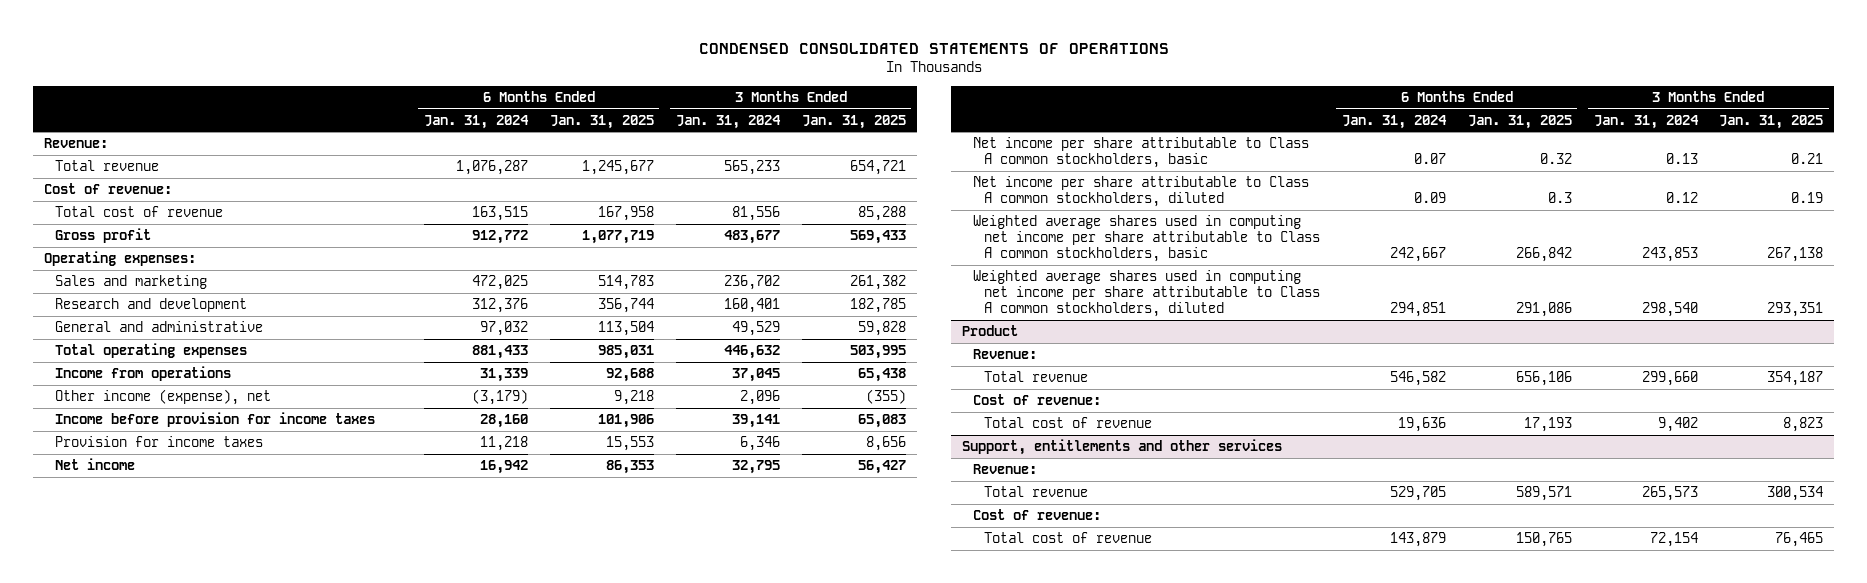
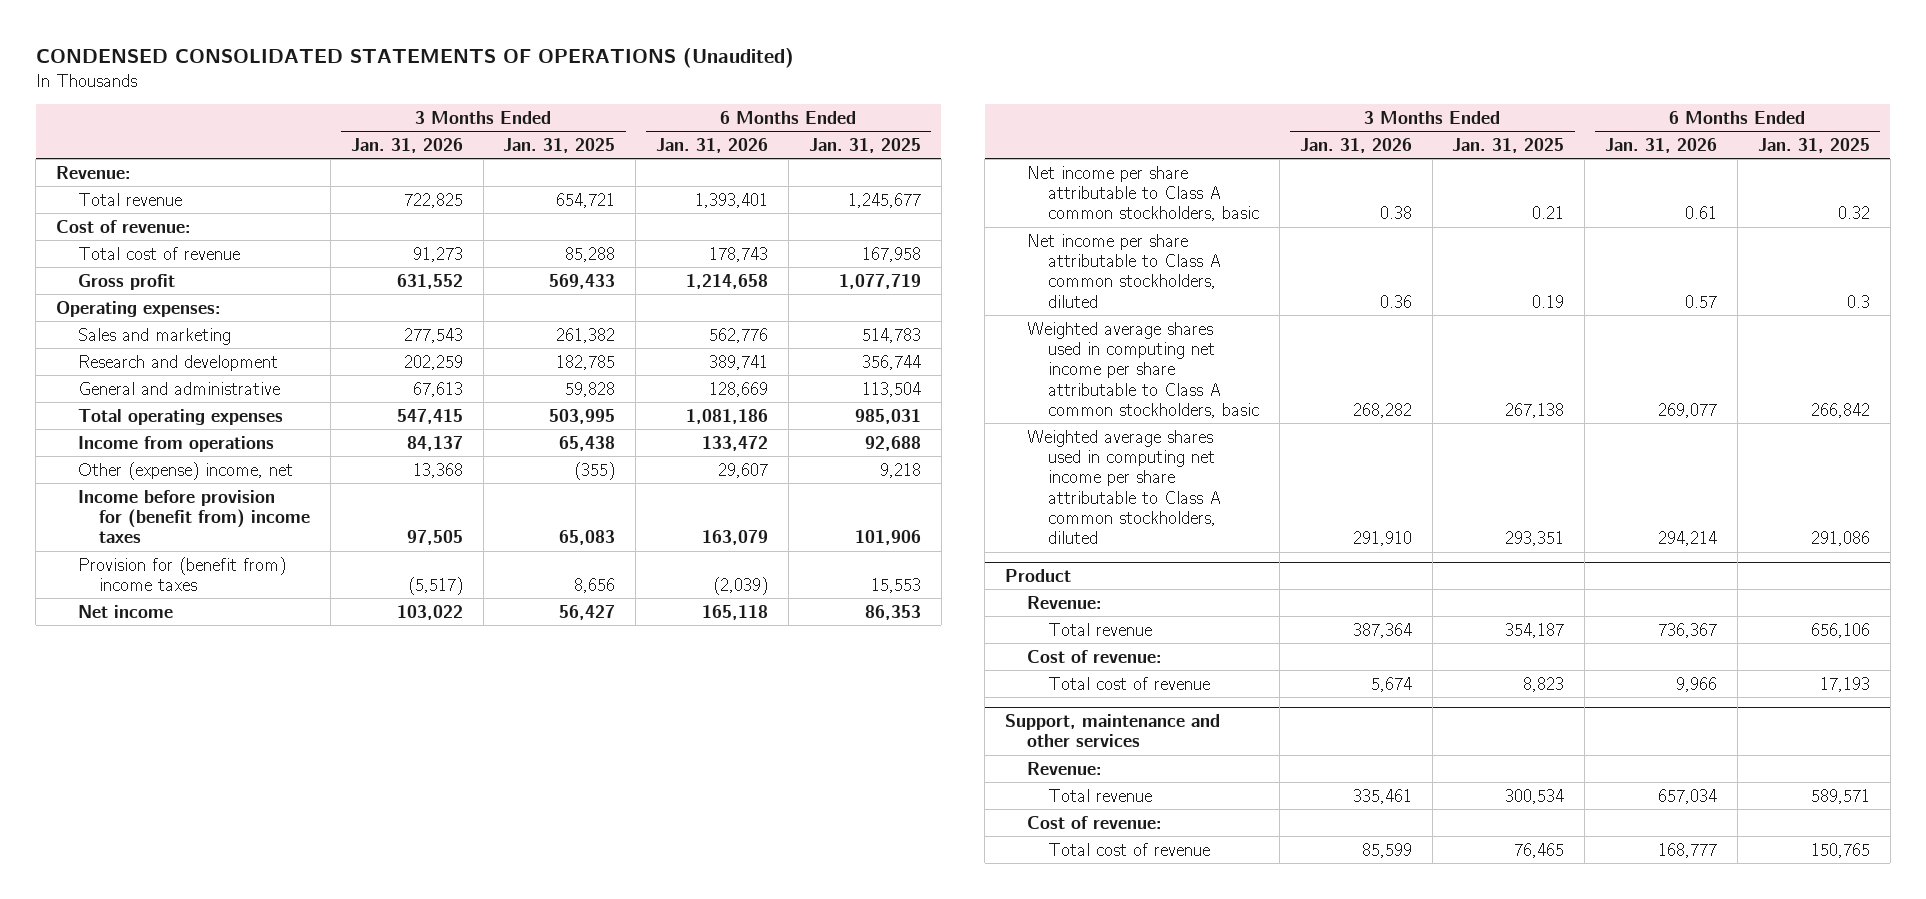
[698,42,1169,54] CONDENSED CONSOLIDATED STATEMENTS OF OPERATIONS -> [35,48,794,69] CONDENSED CONSOLIDATED STATEMENTS OF OPERATIONS (Unaudited)
[423,114,529,129] Jan. 31, 2024 -> none
[675,114,781,129] Jan. 31, 2024 -> none
none -> [350,138,463,154] Jan. 31, 2026
none -> [656,138,769,154] Jan. 31, 2026
[54,389,271,406] Other income (expense), net -> [77,461,293,480] Other (expense) income, net
[54,412,375,428] Income before provision for income taxes -> [77,489,311,544] Income before provision for (benefit from) income taxes
[54,436,263,448] Provision for income taxes -> [77,556,286,591] Provision for (benefit from) income taxes
[961,439,1282,456] Support, entitlements and other services -> [1005,713,1221,748] Support, maintenance and other services

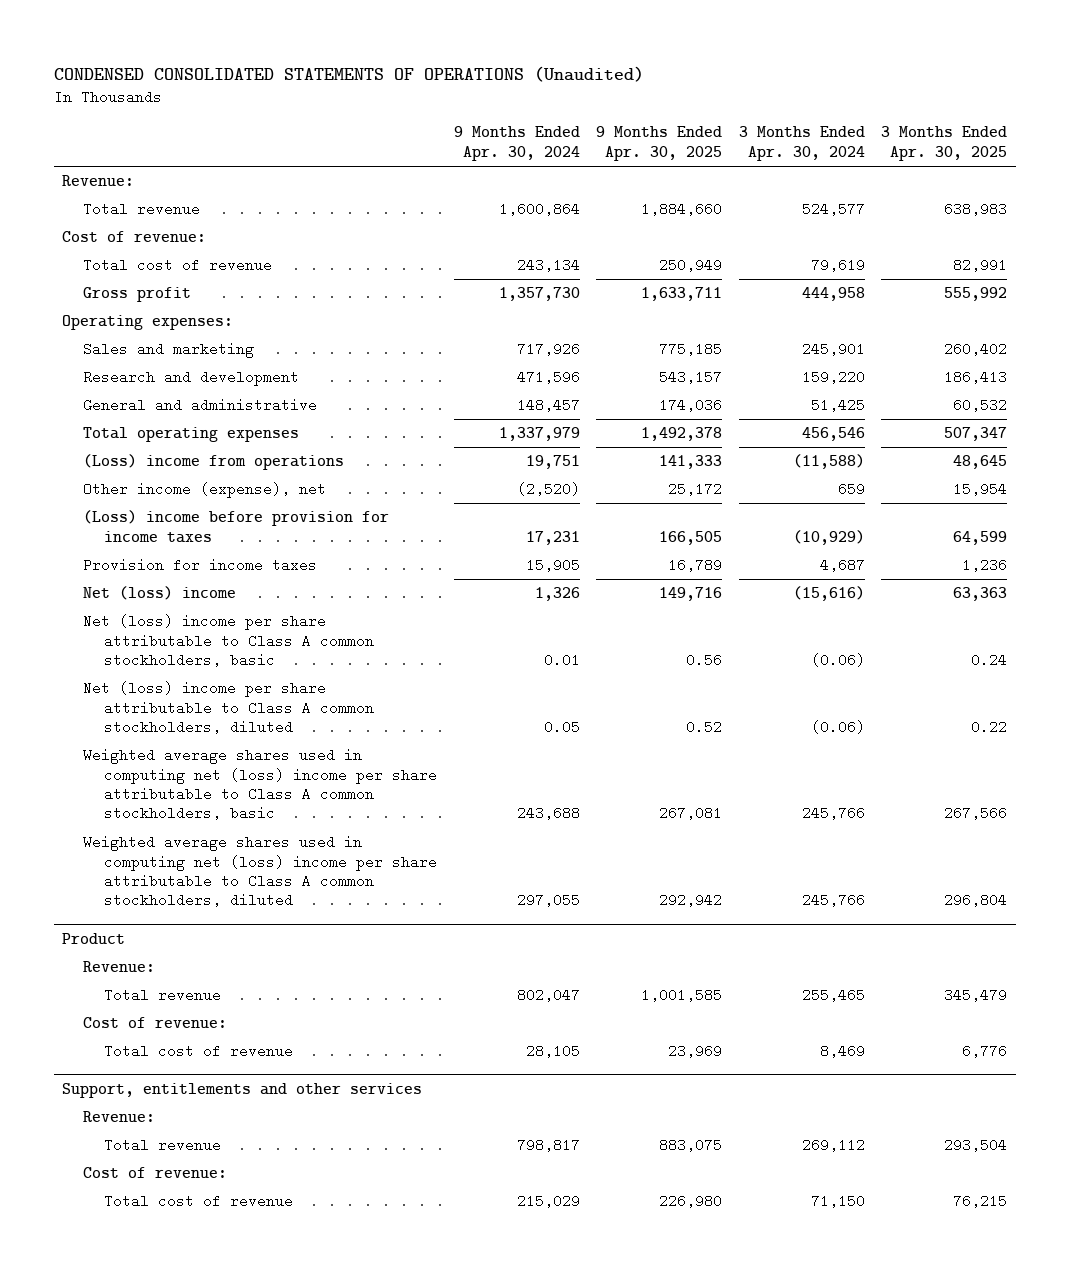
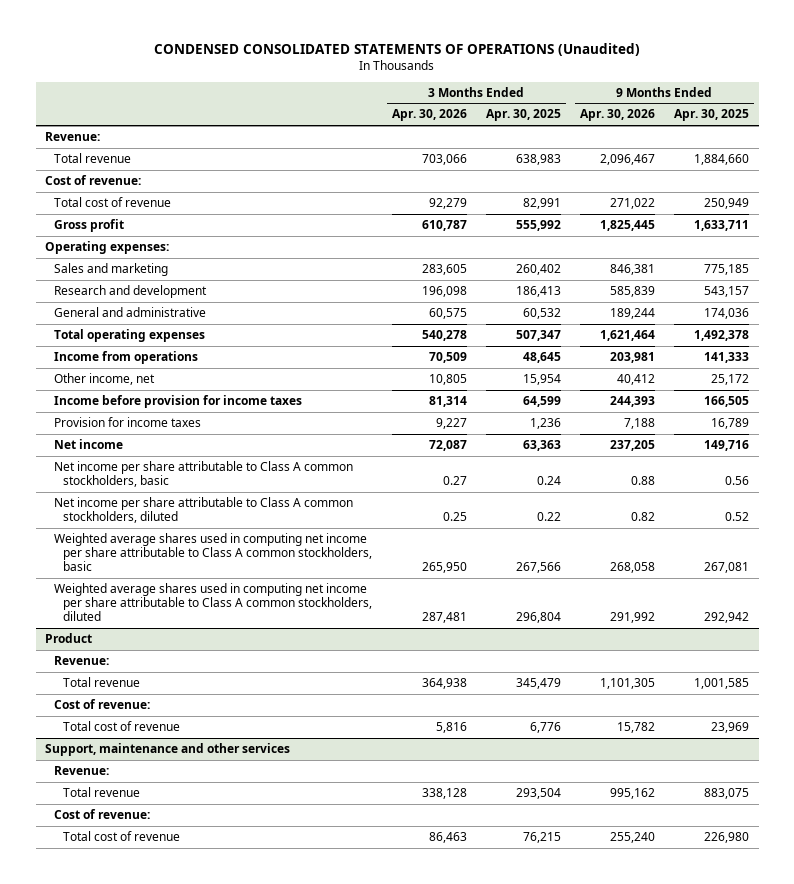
[453,126,580,161] 9 Months Ended Apr. 30, 2024 -> none
[738,126,865,161] 3 Months Ended Apr. 30, 2024 -> none
none -> [391,109,467,122] Apr. 30, 2026
none -> [579,109,655,122] Apr. 30, 2026
[83,454,345,471] (Loss) income from operations -> [54,351,199,365] Income from operations
[83,482,327,499] Other income (expense), net -> [54,373,156,386] Other income, net
[83,510,390,543] (Loss) income before provision for income taxes -> [54,395,303,409] Income before provision for income taxes
[83,586,237,601] Net (loss) income -> [54,439,124,450] Net income
[83,614,375,668] Net (loss) income per share attributable to Class A common stockholders, basic -> [54,461,354,488] Net income per share attributable to Class A common stockholders, basic
[83,681,375,735] Net (loss) income per share attributable to Class A common stockholders, diluted -> [54,497,354,524] Net income per share attributable to Class A common stockholders, diluted
[83,748,438,821] Weighted average shares used in computing net (loss) income per share attributable to Class A common stockholders, basic -> [54,533,373,572] Weighted average shares used in computing net income per share attributable to Class A common stockholders, basic
[83,835,438,908] Weighted average shares used in computing net (loss) income per share attributable to Class A common stockholders, diluted -> [54,583,373,622] Weighted average shares used in computing net income per share attributable to Class A common stockholders, diluted
[62,1082,423,1098] Support, entitlements and other services -> [45,743,291,757] Support, maintenance and other services

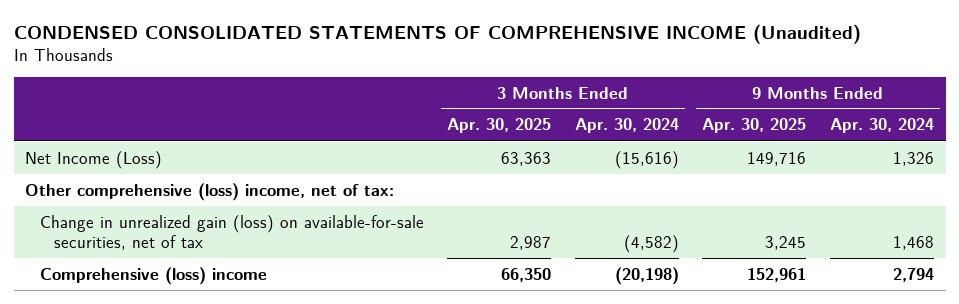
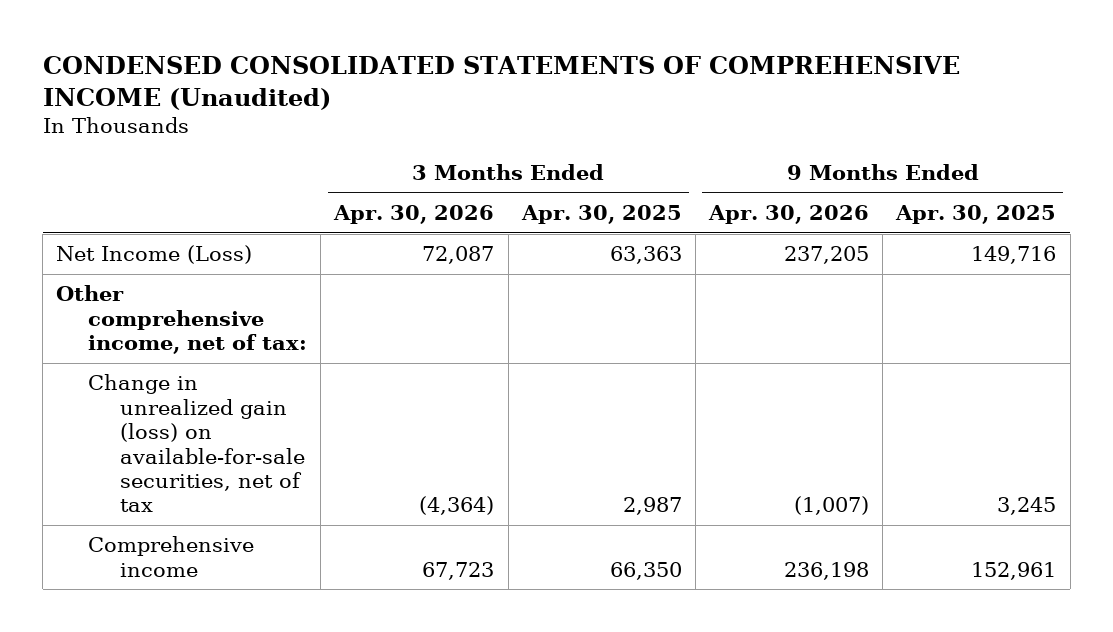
[574,118,679,134] Apr. 30, 2024 -> none
[829,118,934,134] Apr. 30, 2024 -> none
none -> [333,205,495,225] Apr. 30, 2026
none -> [708,205,870,225] Apr. 30, 2026
[25,182,395,201] Other comprehensive (loss) income, net of tax: -> [56,285,308,355] Other comprehensive income, net of tax:
[39,266,267,285] Comprehensive (loss) income -> [88,536,255,577] Comprehensive income

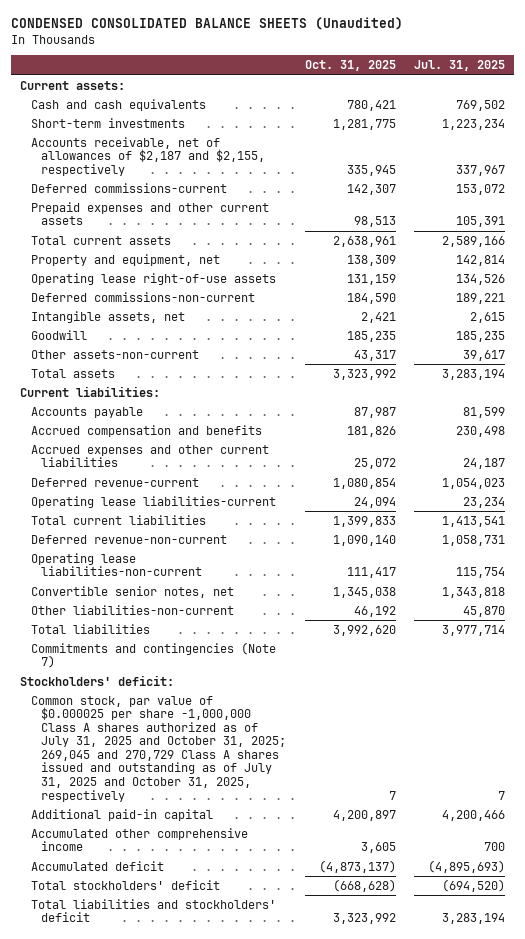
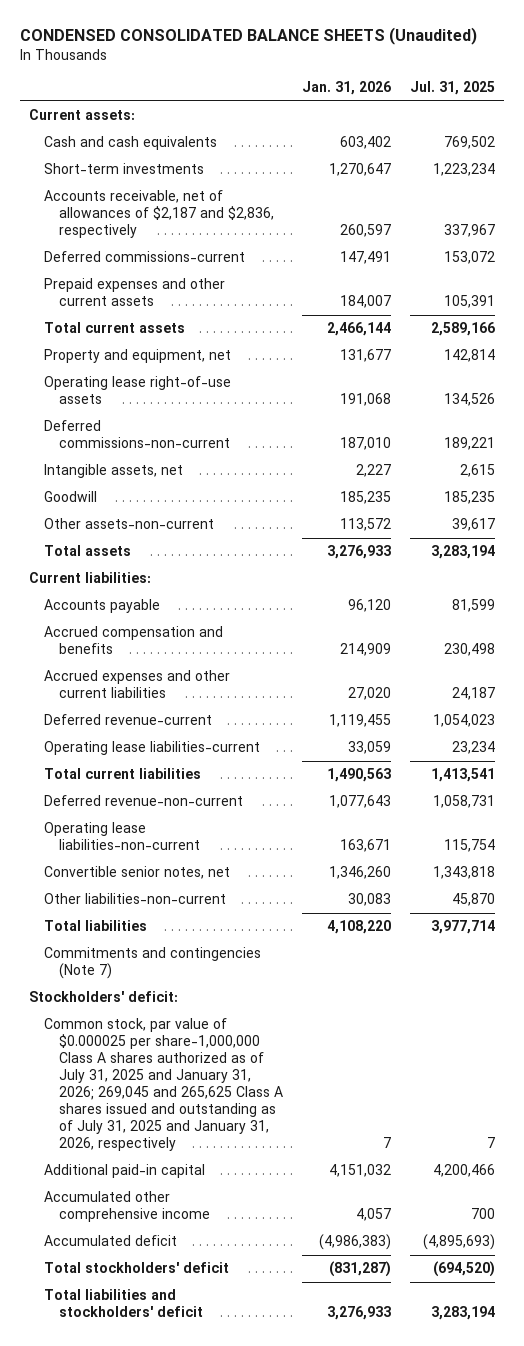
[304,60,396,72] Oct. 31, 2025 -> none
none -> [302,81,392,96] Jan. 31, 2026
[30,136,266,176] Accounts receivable, net of allowances of $2,187 and $2,155, respectively -> [44,190,275,239] Accounts receivable, net of allowances of $2,187 and $2,836, respectively
[30,695,287,802] Common stock, par value of $0.000025 per share -1,000,000 Class A shares authorized as of July 31, 2025 and October 31, 2025; 269,045 and 270,729 Class A shares issued and outstanding as of July 31, 2025 and October 31, 2025, respectively -> [44,1018,284,1152] Common stock, par value of $0.000025 per share-1,000,000 Class A shares authorized as of July 31, 2025 and January 31, 2026; 269,045 and 265,625 Class A shares issued and outstanding as of July 31, 2025 and January 31, 2026, respectively

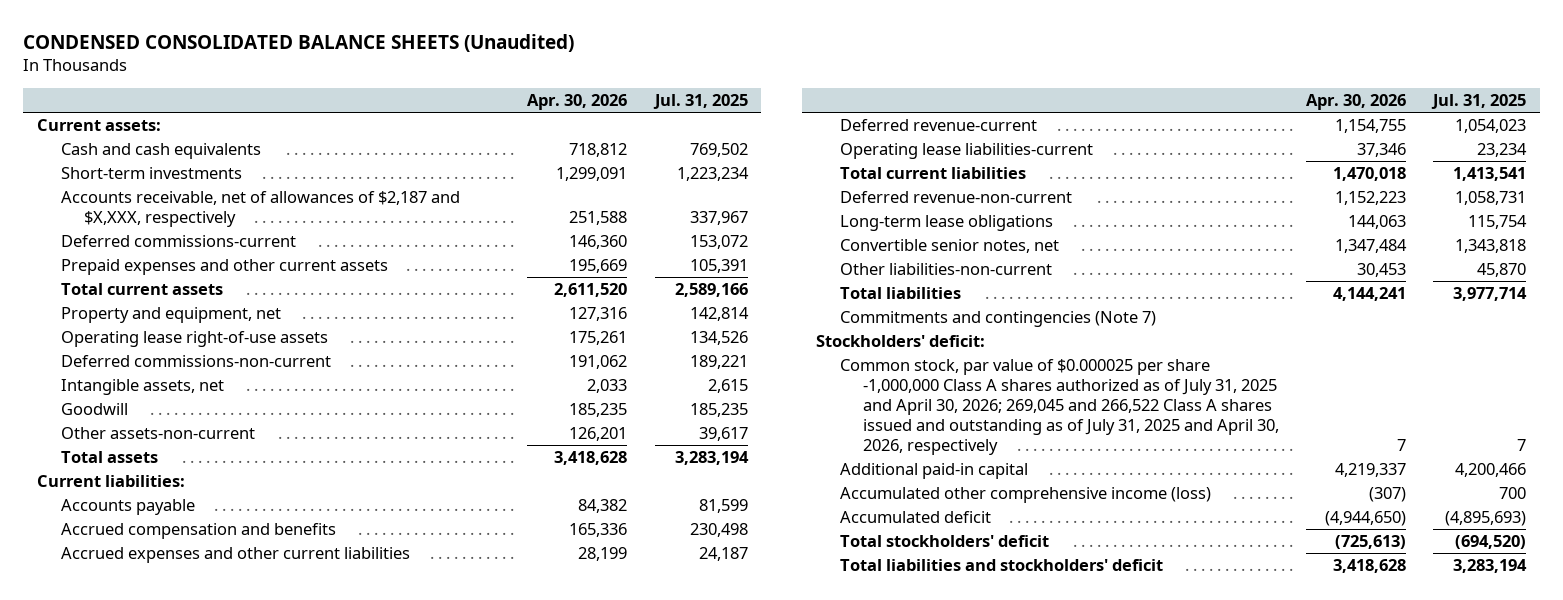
[302,81,392,96] Jan. 31, 2026 -> none
none -> [527,93,628,110] Apr. 30, 2026
[44,190,275,239] Accounts receivable, net of allowances of $2,187 and $2,836, respectively -> [60,191,460,228] Accounts receivable, net of allowances of $2,187 and $X,XXX, respectively
[44,822,201,851] Operating lease liabilities-non-current -> [839,215,1053,232] Long-term lease obligations
[44,1018,284,1152] Common stock, par value of $0.000025 per share-1,000,000 Class A shares authorized as of July 31, 2025 and January 31, 2026; 269,045 and 265,625 Class A shares issued and outstanding as of July 31, 2025 and January 31, 2026, respectively -> [839,359,1280,456] Common stock, par value of $0.000025 per share -1,000,000 Class A shares authorized as of July 31, 2025 and April 30, 2026; 269,045 and 266,522 Class A shares issued and outstanding as of July 31, 2025 and April 30, 2026, respectively
[44,1191,211,1223] Accumulated other comprehensive income -> [839,487,1211,504] Accumulated other comprehensive income (loss)

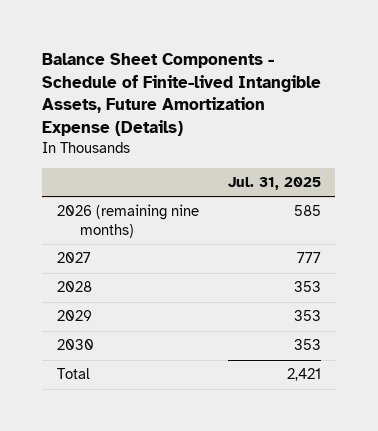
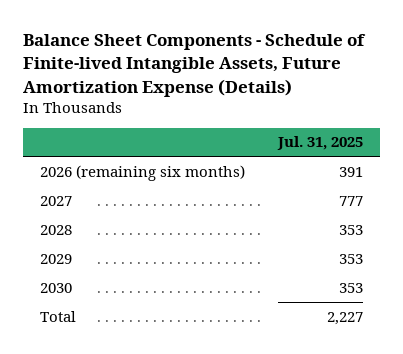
[56,204,199,238] 2026 (remaining nine months) -> [39,164,245,181] 2026 (remaining six months)
[293,205,321,217] 585 -> [339,166,364,177] 391
[286,368,321,382] 2,421 -> [327,311,364,325] 2,227

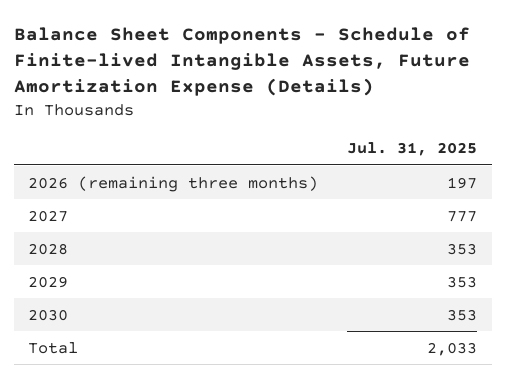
[39,164,245,181] 2026 (remaining six months) -> [28,175,319,192] 2026 (remaining three months)
[339,166,364,177] 391 -> [447,176,478,189] 197
[327,311,364,325] 2,227 -> [427,341,478,356] 2,033

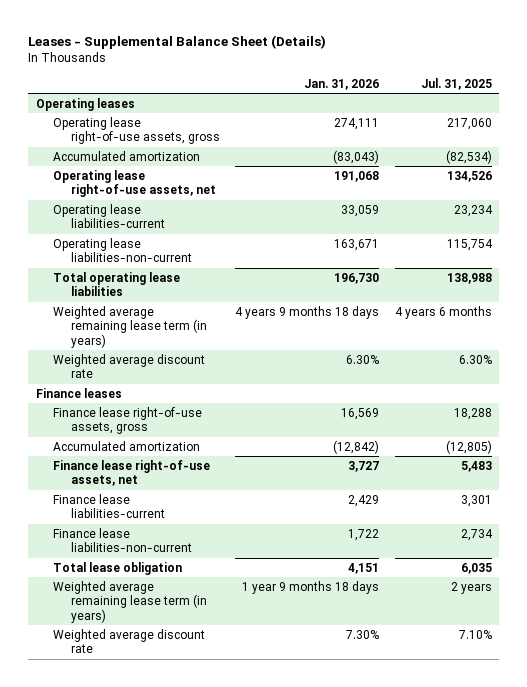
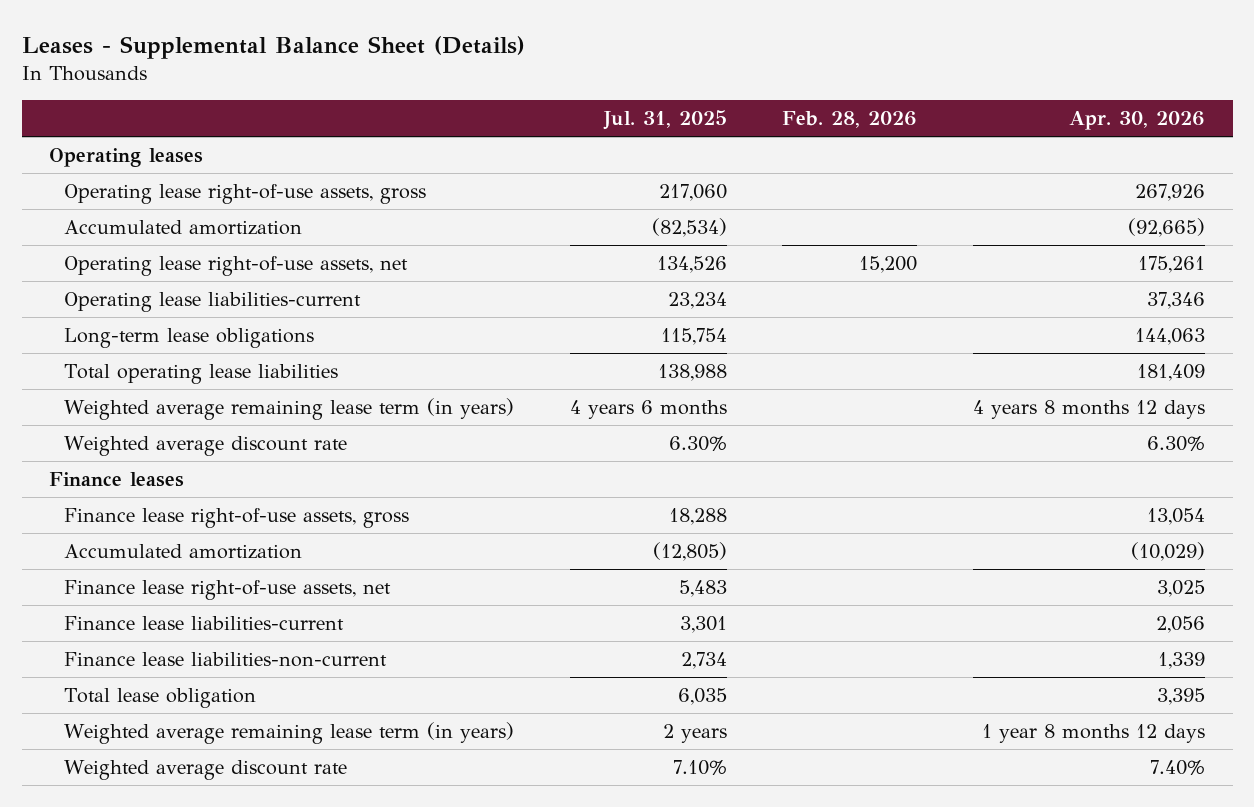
[304,78,380,90] Jan. 31, 2026 -> none
none -> [782,111,918,129] Feb. 28, 2026
none -> [1068,111,1205,131] Apr. 30, 2026
[53,237,193,263] Operating lease liabilities-non-current -> [64,327,315,348] Long-term lease obligations

